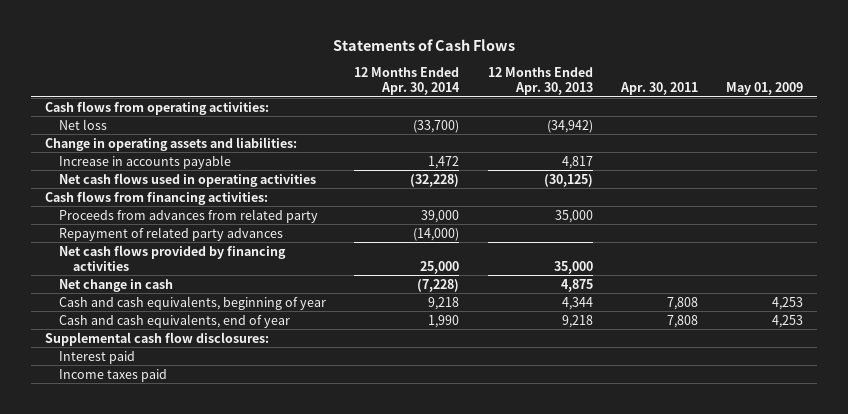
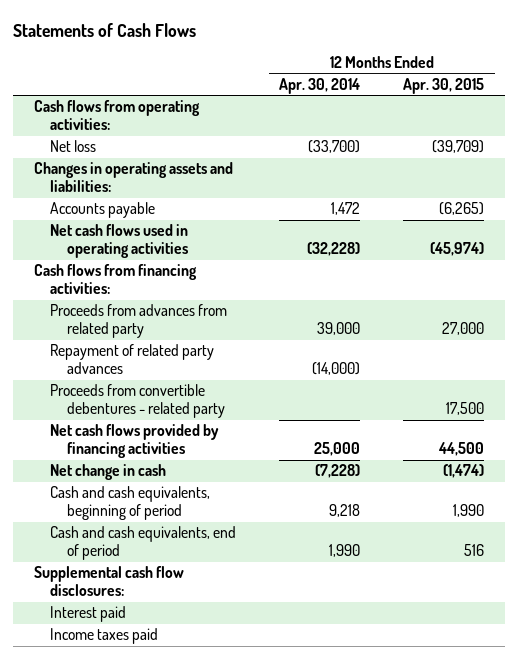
[487,67,593,95] 12 Months Ended Apr. 30, 2013 -> none
[619,81,698,95] Apr. 30, 2011 -> none
[726,81,804,95] May 01, 2009 -> none
none -> [402,78,484,95] Apr. 30, 2015
[45,136,298,151] Change in operating assets and liabilities: -> [34,162,234,193] Changes in operating assets and liabilities:
[59,154,232,169] Increase in accounts payable -> [50,202,156,219] Accounts payable
none -> [50,384,225,419] Proceeds from convertible debentures - related party
[59,295,327,310] Cash and cash equivalents, beginning of year -> [50,486,211,521] Cash and cash equivalents, beginning of period
[59,313,291,328] Cash and cash equivalents, end of year -> [50,526,237,561] Cash and cash equivalents, end of period

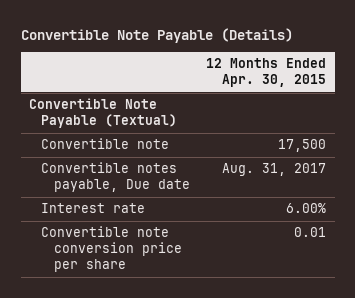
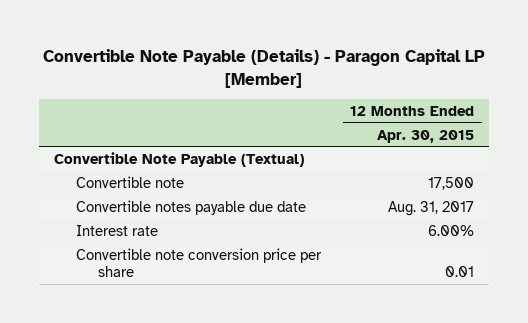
[20,27,293,43] Convertible Note Payable (Details) -> [42,48,485,88] Convertible Note Payable (Details) - Paragon Capital LP [Member]
[41,162,190,193] Convertible notes payable, Due date -> [75,199,306,215] Convertible notes payable due date

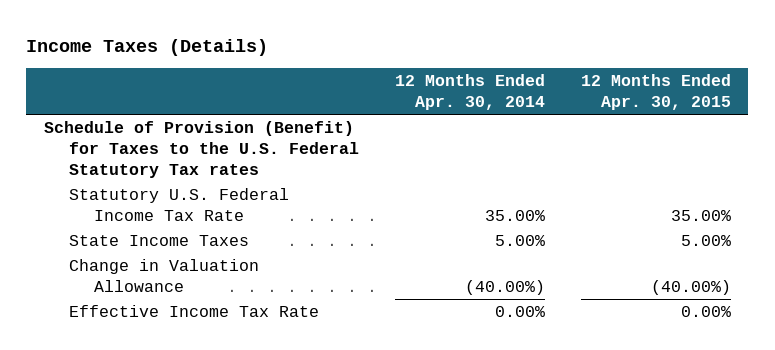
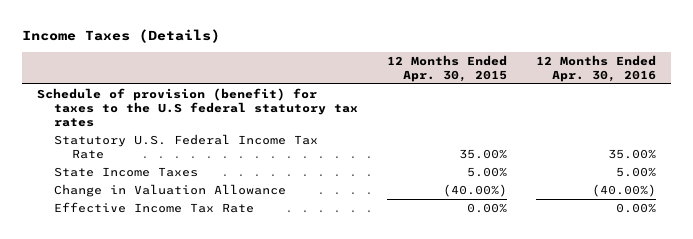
[394,73,545,111] 12 Months Ended Apr. 30, 2014 -> none
none -> [536,54,657,82] 12 Months Ended Apr. 30, 2016
[44,120,360,179] Schedule of Provision (Benefit) for Taxes to the U.S. Federal Statutory Tax rates -> [36,88,359,127] Schedule of provision (benefit) for taxes to the U.S federal statutory tax rates

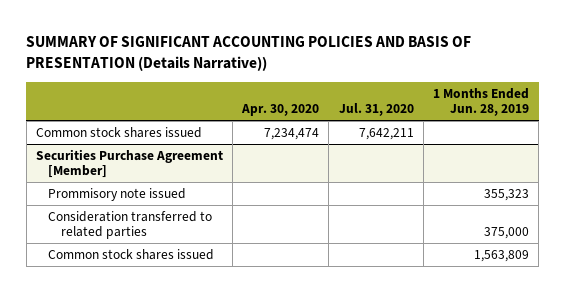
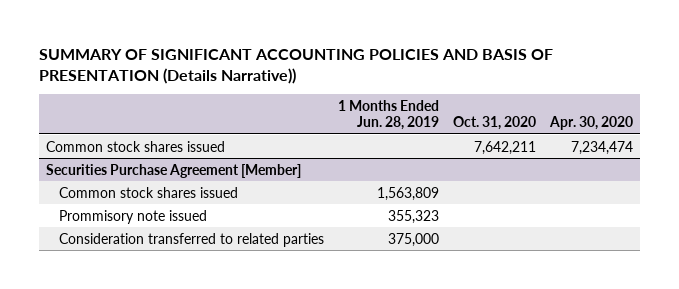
[338,103,414,117] Jul. 31, 2020 -> none
none -> [452,115,536,130] Oct. 31, 2020
[48,248,215,260] Common stock shares issued -> [58,186,238,198] Common stock shares issued

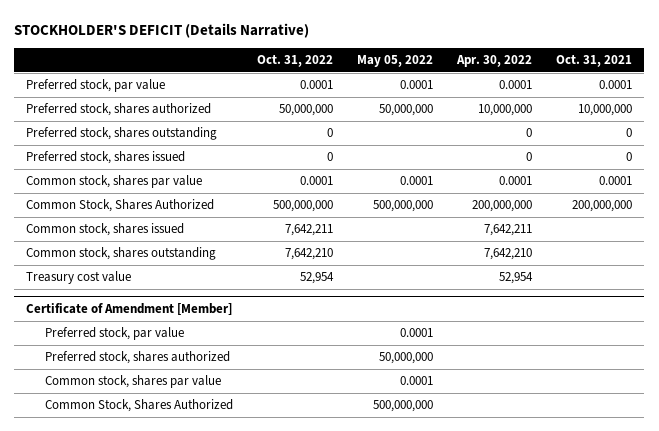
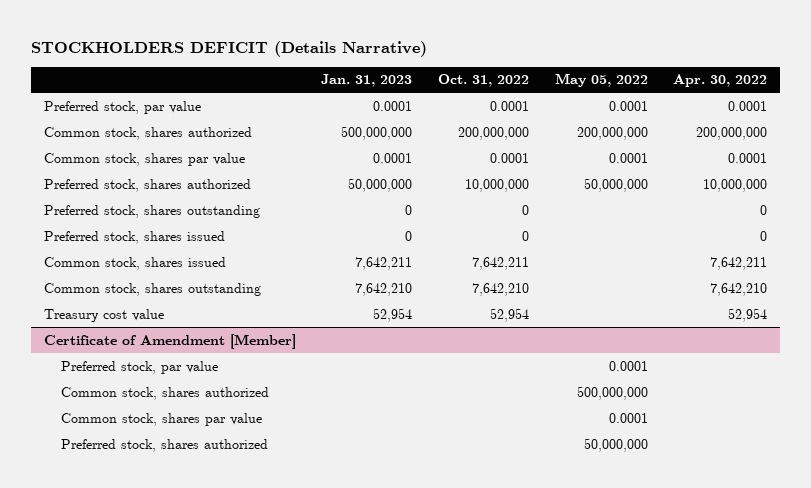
[14,22,310,38] STOCKHOLDER'S DEFICIT (Details Narrative) -> [30,40,427,57] STOCKHOLDERS DEFICIT (Details Narrative)
[556,55,633,68] Oct. 31, 2021 -> none
none -> [321,74,413,88] Jan. 31, 2023
none -> [43,126,252,140] Common stock, shares authorized
[26,175,203,189] Common stock, shares par value -> [43,152,245,166] Common stock, shares par value
[279,104,334,117] 50,000,000 -> [464,178,529,192] 10,000,000
[26,199,215,213] Common Stock, Shares Authorized -> none
none -> [61,386,270,400] Common stock, shares authorized
[45,399,234,413] Common Stock, Shares Authorized -> none
[45,351,231,365] Preferred stock, shares authorized -> [61,438,269,452] Preferred stock, shares authorized

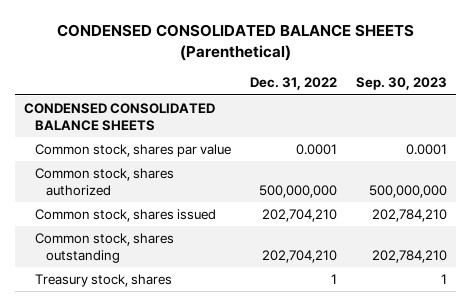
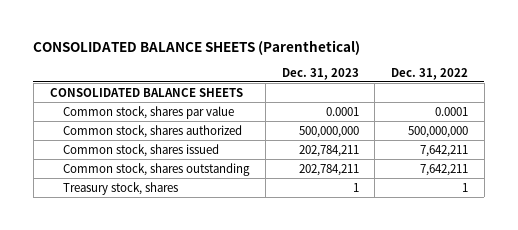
[56,23,414,61] CONDENSED CONSOLIDATED BALANCE SHEETS (Parenthetical) -> [33,39,361,55] CONSOLIDATED BALANCE SHEETS (Parenthetical)
[355,77,447,91] Sep. 30, 2023 -> none
none -> [281,67,359,80] Dec. 31, 2023
[24,102,216,132] CONDENSED CONSOLIDATED BALANCE SHEETS -> [49,87,243,97] CONSOLIDATED BALANCE SHEETS
[261,208,337,222] 202,704,210 -> [420,144,469,157] 7,642,211
[261,250,337,264] 202,704,210 -> [420,163,469,176] 7,642,211

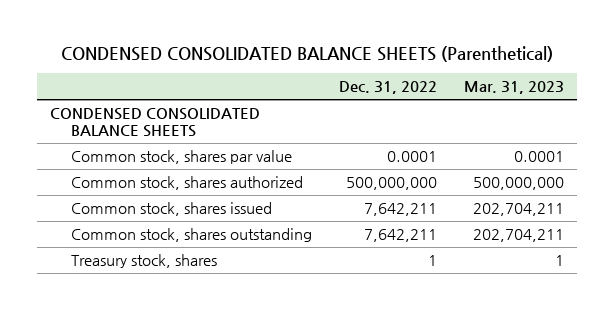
[33,39,361,55] CONSOLIDATED BALANCE SHEETS (Parenthetical) -> [61,45,554,62] CONDENSED CONSOLIDATED BALANCE SHEETS (Parenthetical)
[281,67,359,80] Dec. 31, 2023 -> none
none -> [463,81,564,95] Mar. 31, 2023
[49,87,243,97] CONSOLIDATED BALANCE SHEETS -> [50,108,261,137] CONDENSED CONSOLIDATED BALANCE SHEETS

